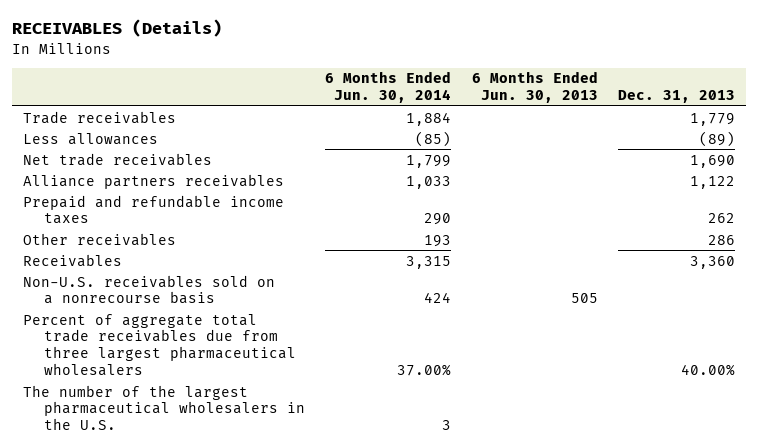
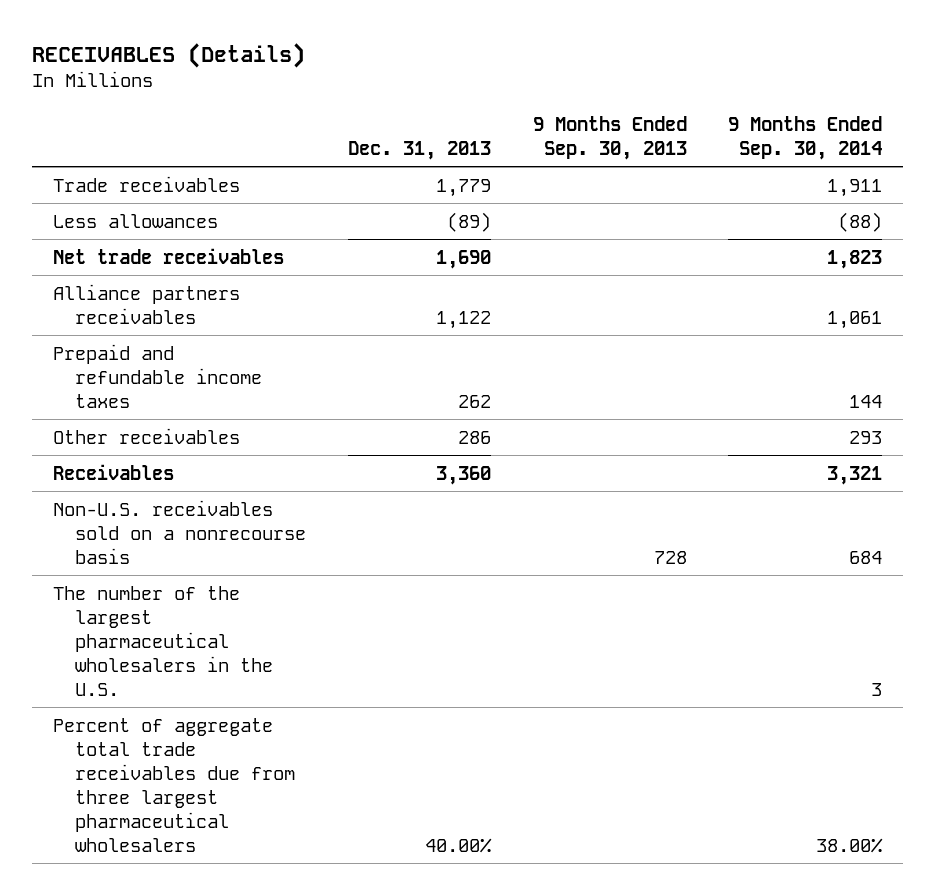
[325,71,452,104] 6 Months Ended Jun. 30, 2014 -> none
[471,71,598,104] 6 Months Ended Jun. 30, 2013 -> none
none -> [532,116,687,161] 9 Months Ended Sep. 30, 2013
none -> [728,116,883,161] 9 Months Ended Sep. 30, 2014
[22,313,296,377] Percent of aggregate total trade receivables due from three largest pharmaceutical wholesalers -> [52,717,296,852] Percent of aggregate total trade receivables due from three largest pharmaceutical wholesalers

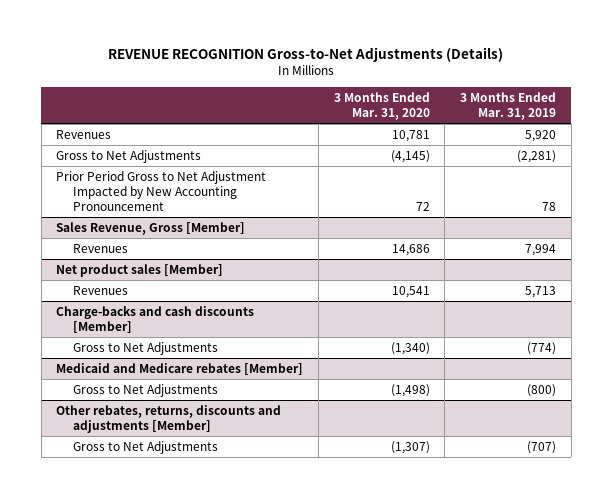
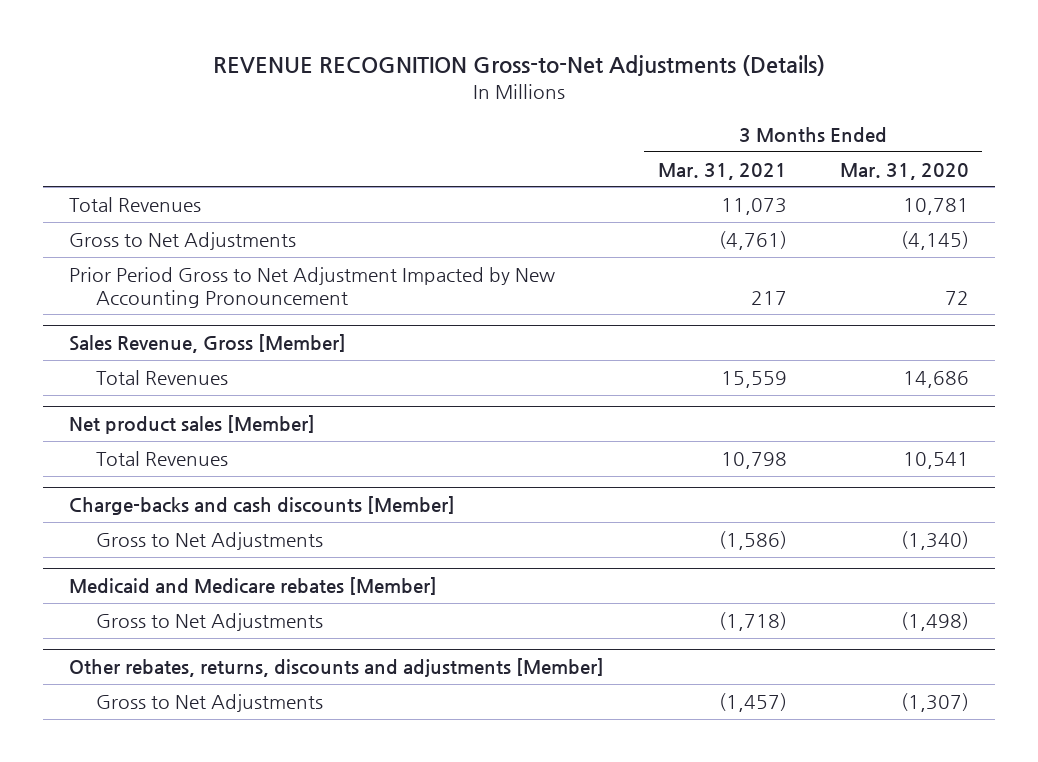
[460,91,557,120] 3 Months Ended Mar. 31, 2019 -> none
none -> [657,162,787,180] Mar. 31, 2021
[56,129,112,139] Revenues -> [69,197,202,213] Total Revenues
[73,243,129,253] Revenues -> [96,370,229,386] Total Revenues
[73,285,129,295] Revenues -> [96,451,229,467] Total Revenues

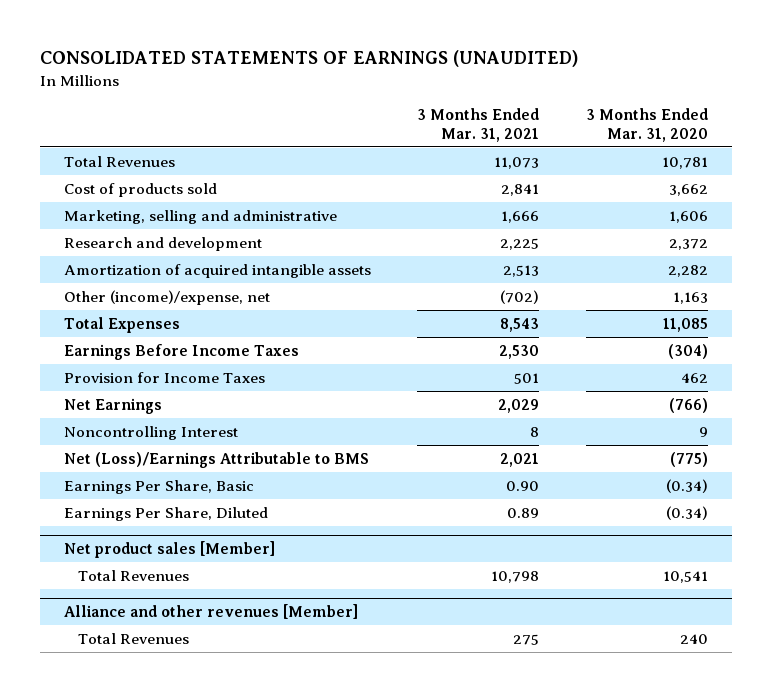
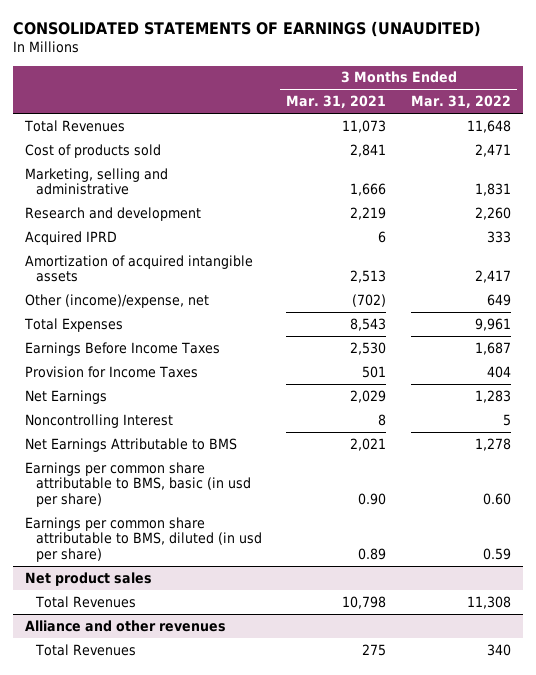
[586,108,709,142] 3 Months Ended Mar. 31, 2020 -> none
none -> [410,95,511,109] Mar. 31, 2022
[500,237,540,250] 2,225 -> [350,206,387,220] 2,219
none -> [25,230,118,245] Acquired IPRD
[63,451,369,468] Net (Loss)/Earnings Attributable to BMS -> [25,437,238,452] Net Earnings Attributable to BMS
[63,479,254,494] Earnings Per Share, Basic -> [25,461,252,508] Earnings per common share attributable to BMS, basic (in usd per share)
[63,506,268,521] Earnings Per Share, Diluted -> [25,516,263,563] Earnings per common share attributable to BMS, diluted (in usd per share)
[63,541,275,559] Net product sales [Member] -> [25,571,153,586] Net product sales
[63,604,358,620] Alliance and other revenues [Member] -> [25,619,227,632] Alliance and other revenues

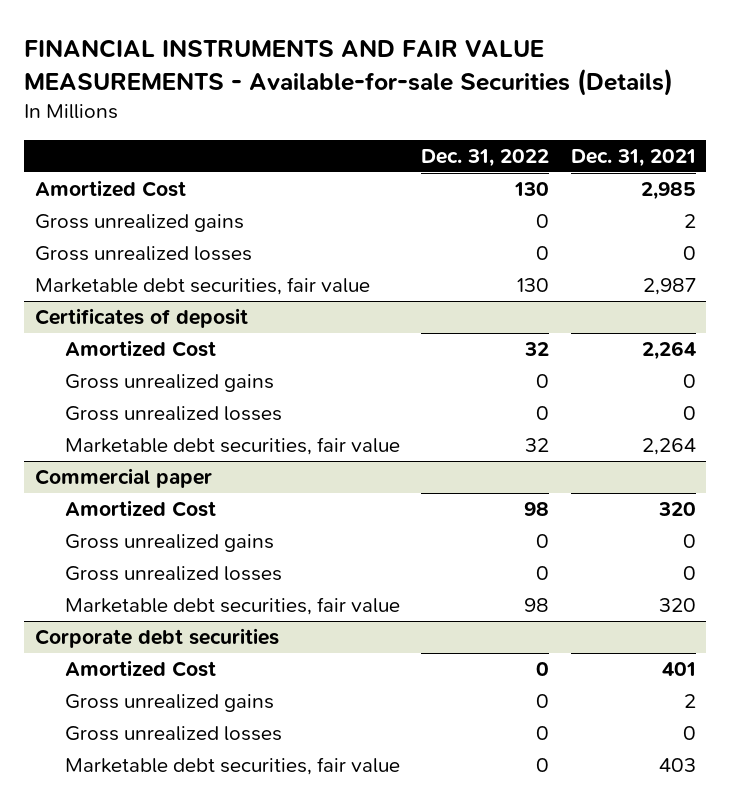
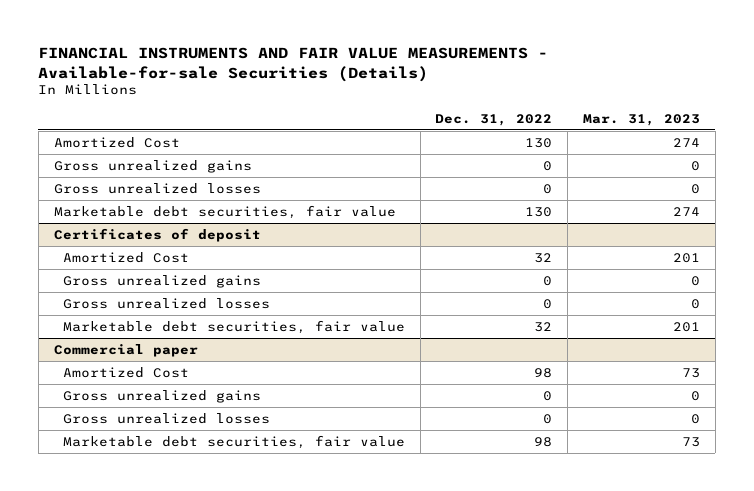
[570,148,696,167] Dec. 31, 2021 -> none
none -> [582,113,700,126] Mar. 31, 2023
[34,628,279,649] Corporate debt securities -> none
[64,660,216,678] Amortized Cost -> none
[64,694,274,713] Gross unrealized gains -> none
[64,726,282,742] Gross unrealized losses -> none
[64,757,400,776] Marketable debt securities, fair value -> none

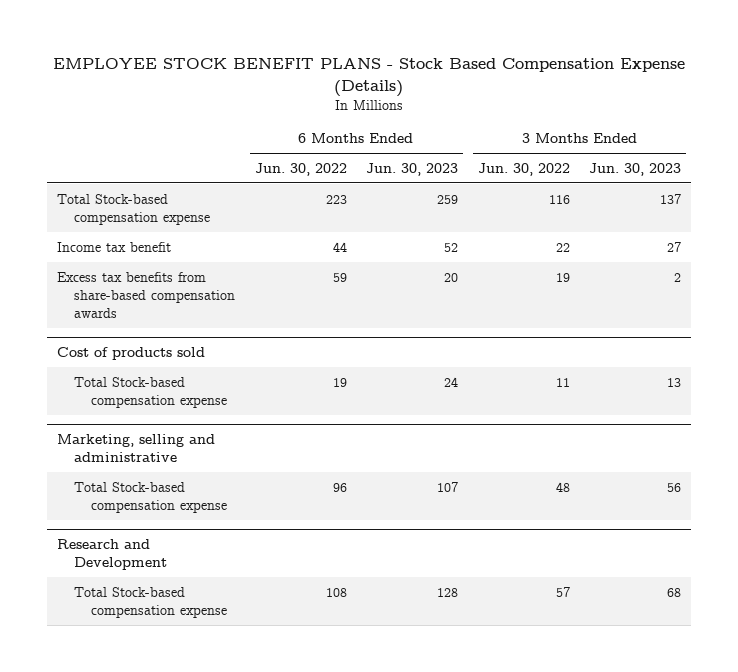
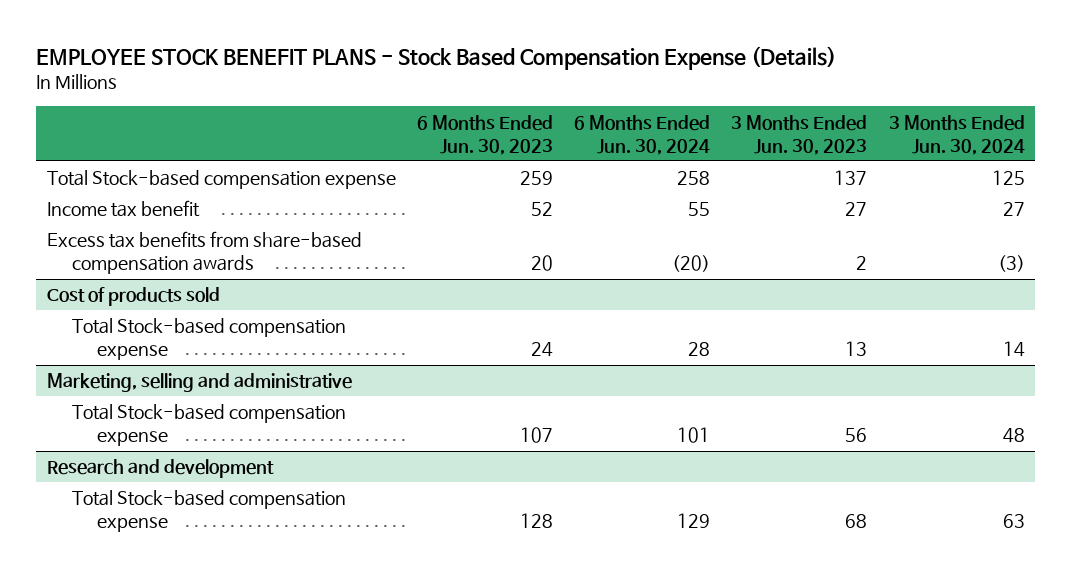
[254,162,347,176] Jun. 30, 2022 -> none
[477,162,570,176] Jun. 30, 2022 -> none
none -> [574,114,711,155] 6 Months Ended Jun. 30, 2024
none -> [888,114,1025,155] 3 Months Ended Jun. 30, 2024
[56,538,167,571] Research and Development -> [46,459,274,479] Research and development

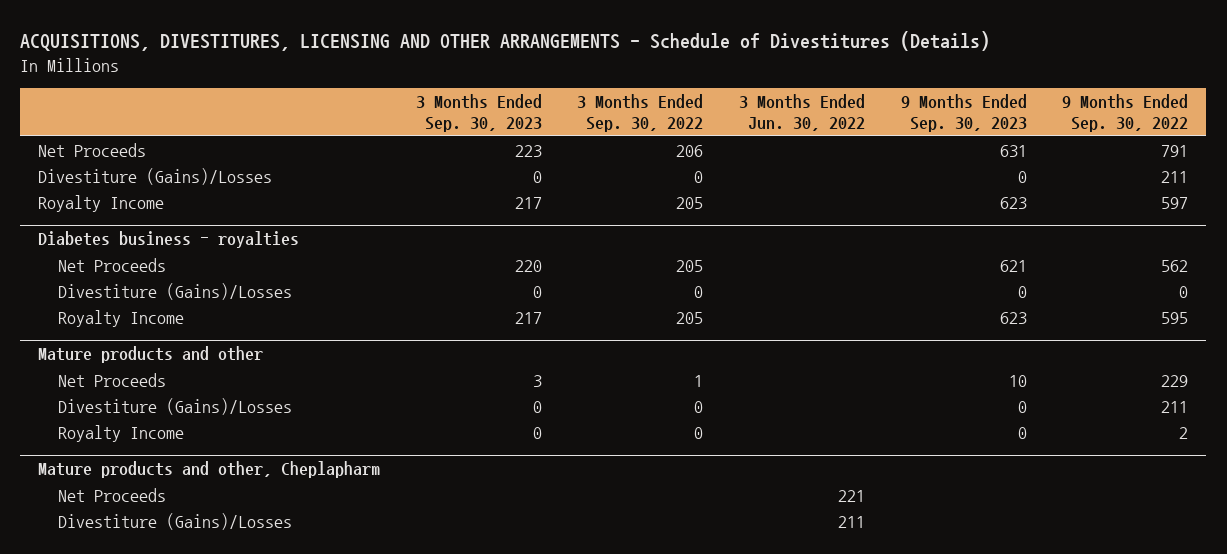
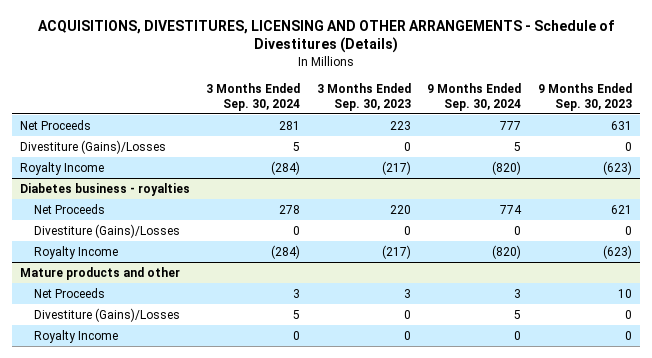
[577,94,704,133] 3 Months Ended Sep. 30, 2022 -> none
[739,94,866,132] 3 Months Ended Jun. 30, 2022 -> none
[1062,94,1189,133] 9 Months Ended Sep. 30, 2022 -> none
none -> [206,82,301,111] 3 Months Ended Sep. 30, 2024
none -> [427,82,522,111] 9 Months Ended Sep. 30, 2024
[514,196,542,209] 217 -> [381,160,411,175] (217)
[999,196,1027,209] 623 -> [602,160,632,175] (623)
[514,311,542,324] 217 -> [381,244,411,259] (217)
[999,311,1027,324] 623 -> [602,244,632,259] (623)
[38,461,381,479] Mature products and other, Cheplapharm -> none
[57,487,166,502] Net Proceeds -> none
[57,512,292,530] Divestiture (Gains)/Losses -> none

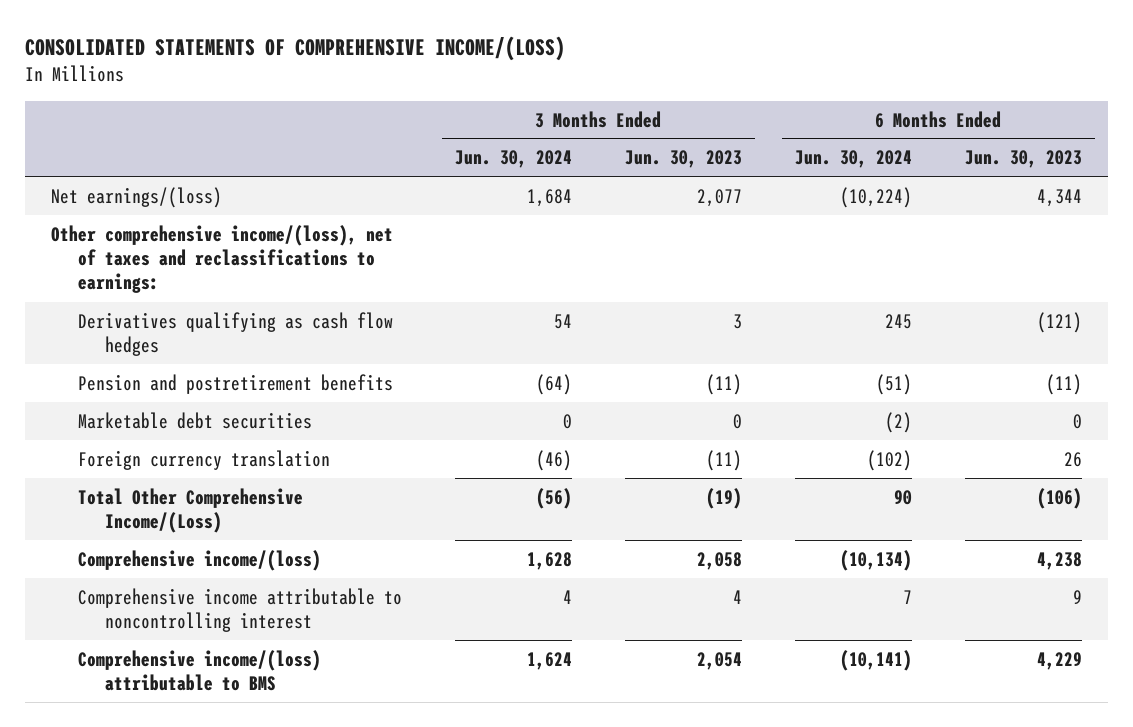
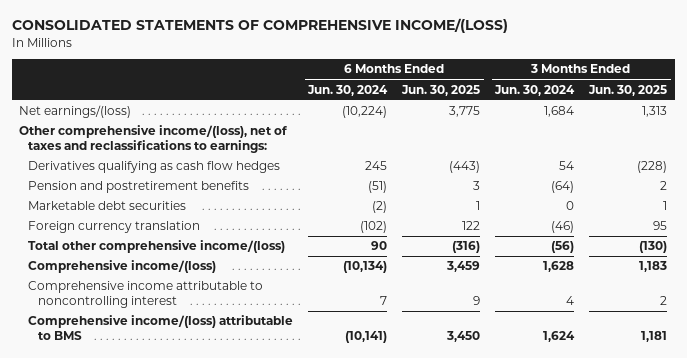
[624,150,742,169] Jun. 30, 2023 -> none
[964,150,1082,169] Jun. 30, 2023 -> none
none -> [401,84,481,96] Jun. 30, 2025
none -> [588,84,668,96] Jun. 30, 2025
[78,487,304,534] Total Other Comprehensive Income/(Loss) -> [28,240,286,254] Total other comprehensive income/(loss)

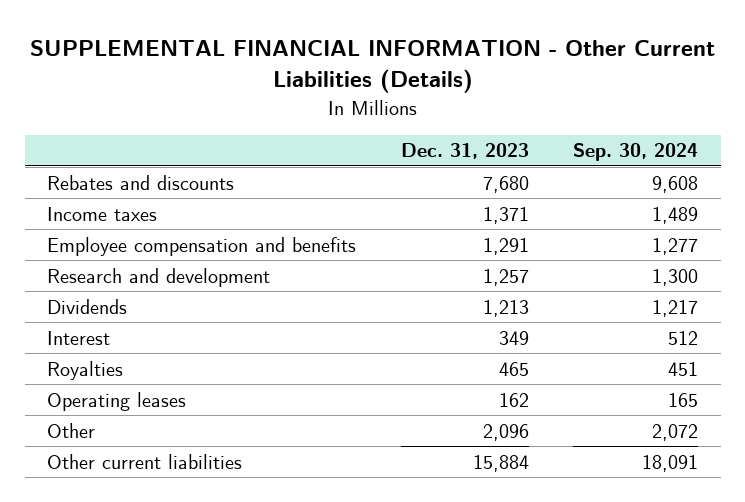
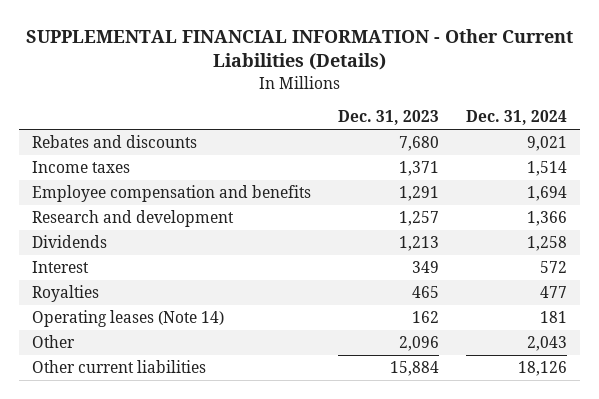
[573,143,699,162] Sep. 30, 2024 -> none
none -> [465,110,567,126] Dec. 31, 2024
[46,391,186,411] Operating leases -> [32,310,225,328] Operating leases (Note 14)

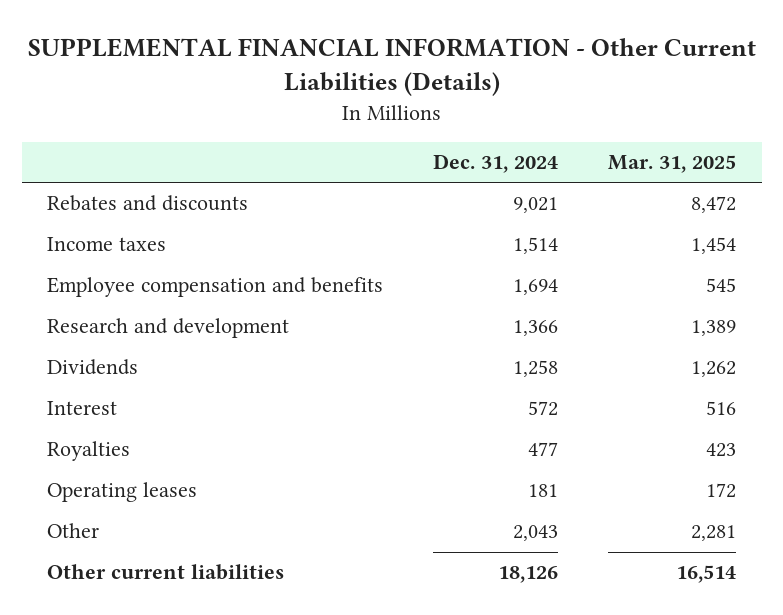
[338,110,440,126] Dec. 31, 2023 -> none
none -> [608,155,737,174] Mar. 31, 2025
[32,310,225,328] Operating leases (Note 14) -> [46,482,197,503] Operating leases

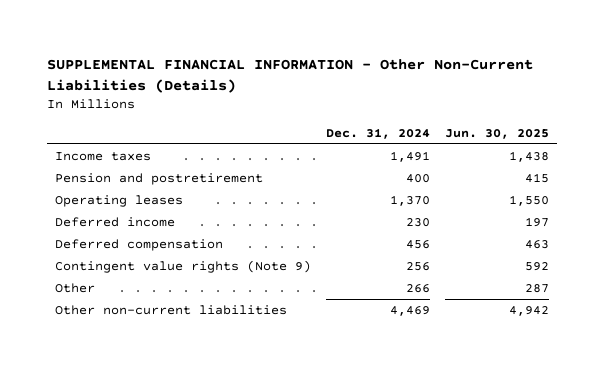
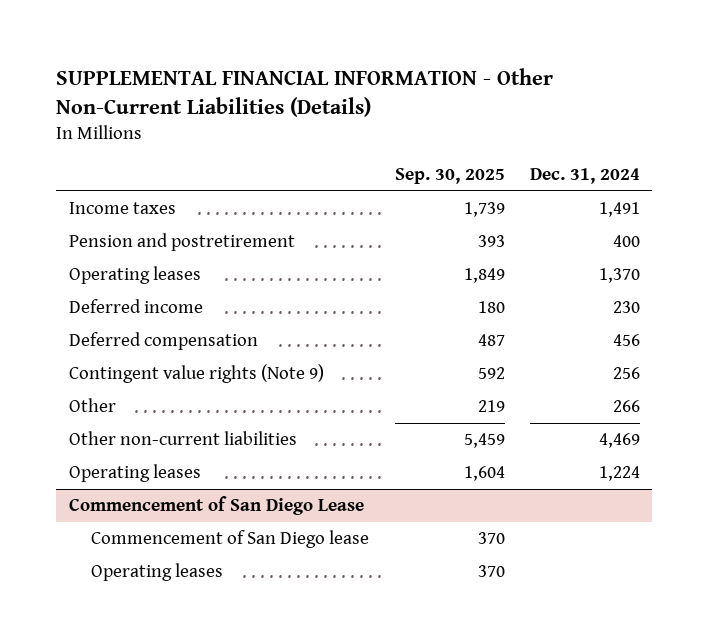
[445,128,550,139] Jun. 30, 2025 -> none
none -> [394,167,505,184] Sep. 30, 2025
none -> [69,464,202,483] Operating leases
none -> [69,496,365,516] Commencement of San Diego Lease
none -> [91,530,370,549] Commencement of San Diego lease
none -> [91,563,224,582] Operating leases

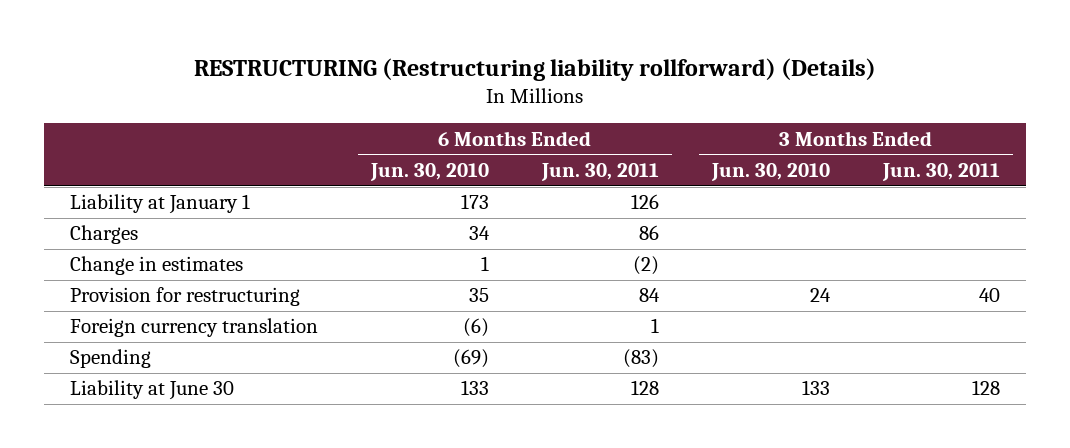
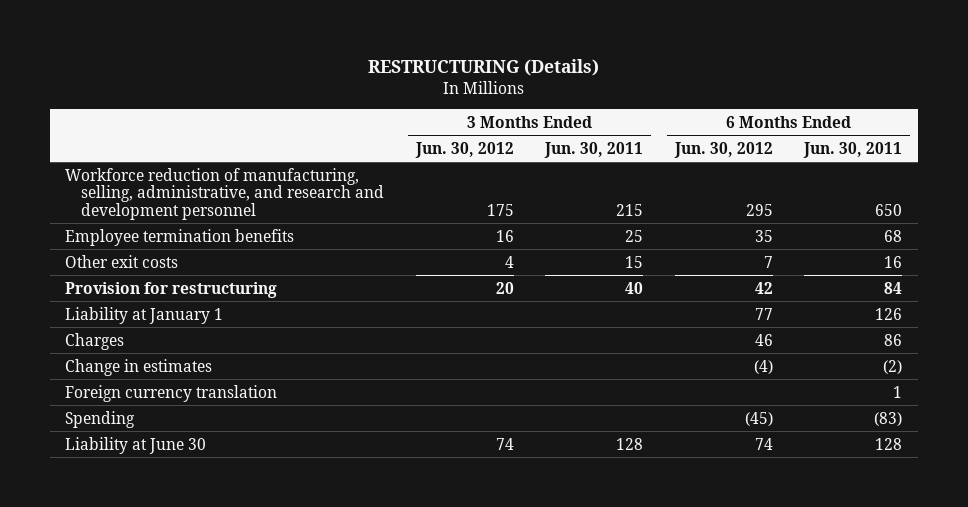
[194,57,877,81] RESTRUCTURING (Restructuring liability rollforward) (Details) -> [367,59,599,77] RESTRUCTURING (Details)
[370,162,490,181] Jun. 30, 2010 -> none
[711,162,831,181] Jun. 30, 2010 -> none
none -> [414,141,514,158] Jun. 30, 2012
none -> [673,141,773,158] Jun. 30, 2012
none -> [65,167,385,220] Workforce reduction of manufacturing, selling, administrative, and research and development personnel
none -> [65,228,295,246] Employee termination benefits
none -> [65,254,179,268] Other exit costs
[70,287,301,307] Provision for restructuring -> [65,281,278,298] Provision for restructuring

